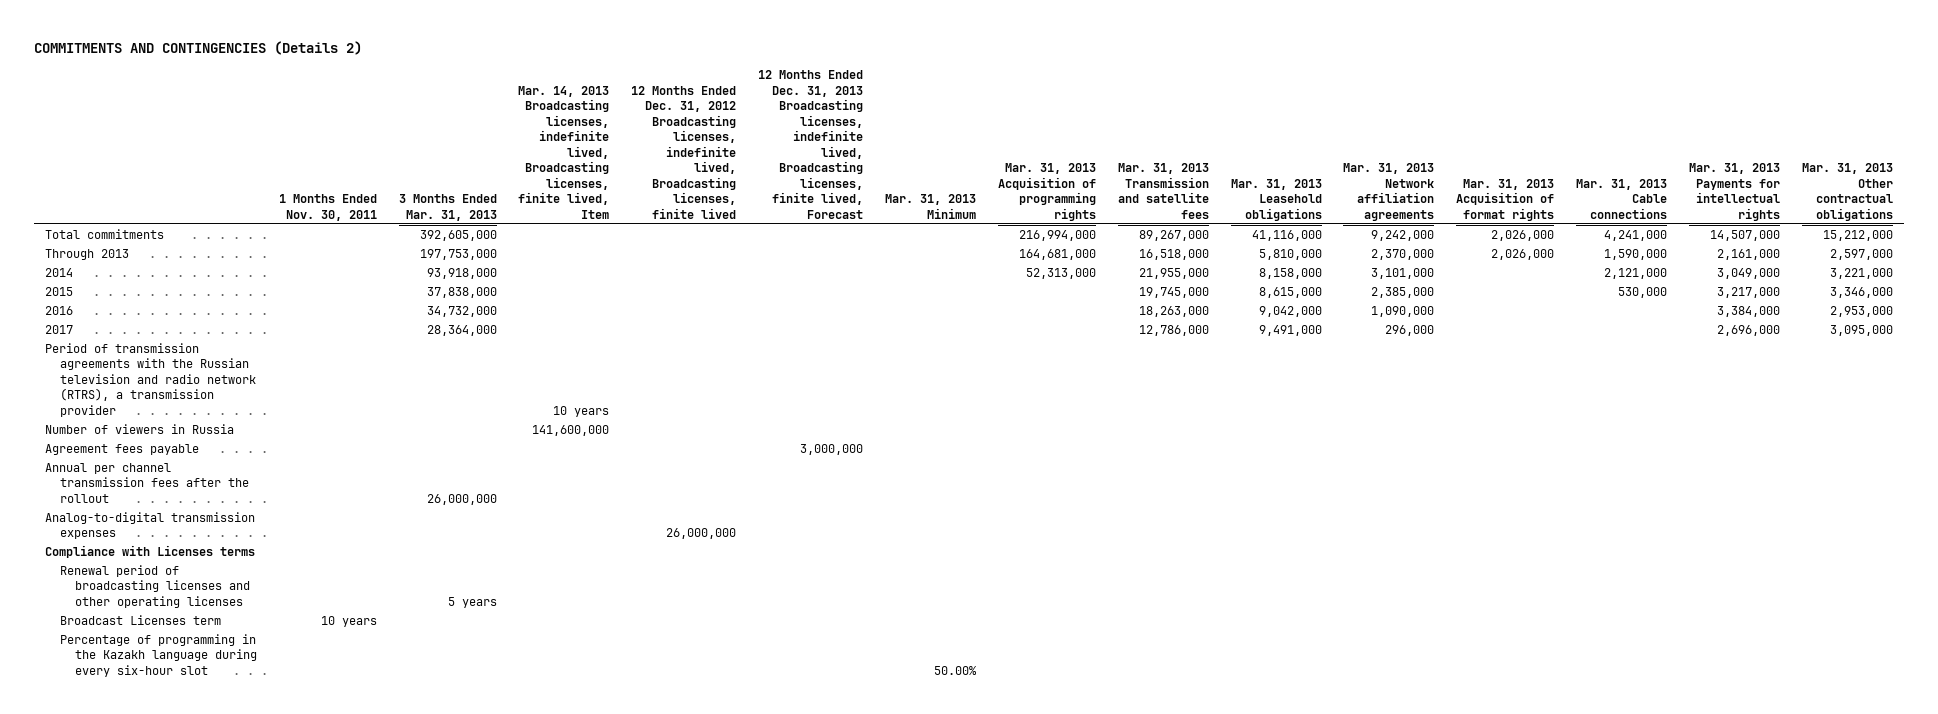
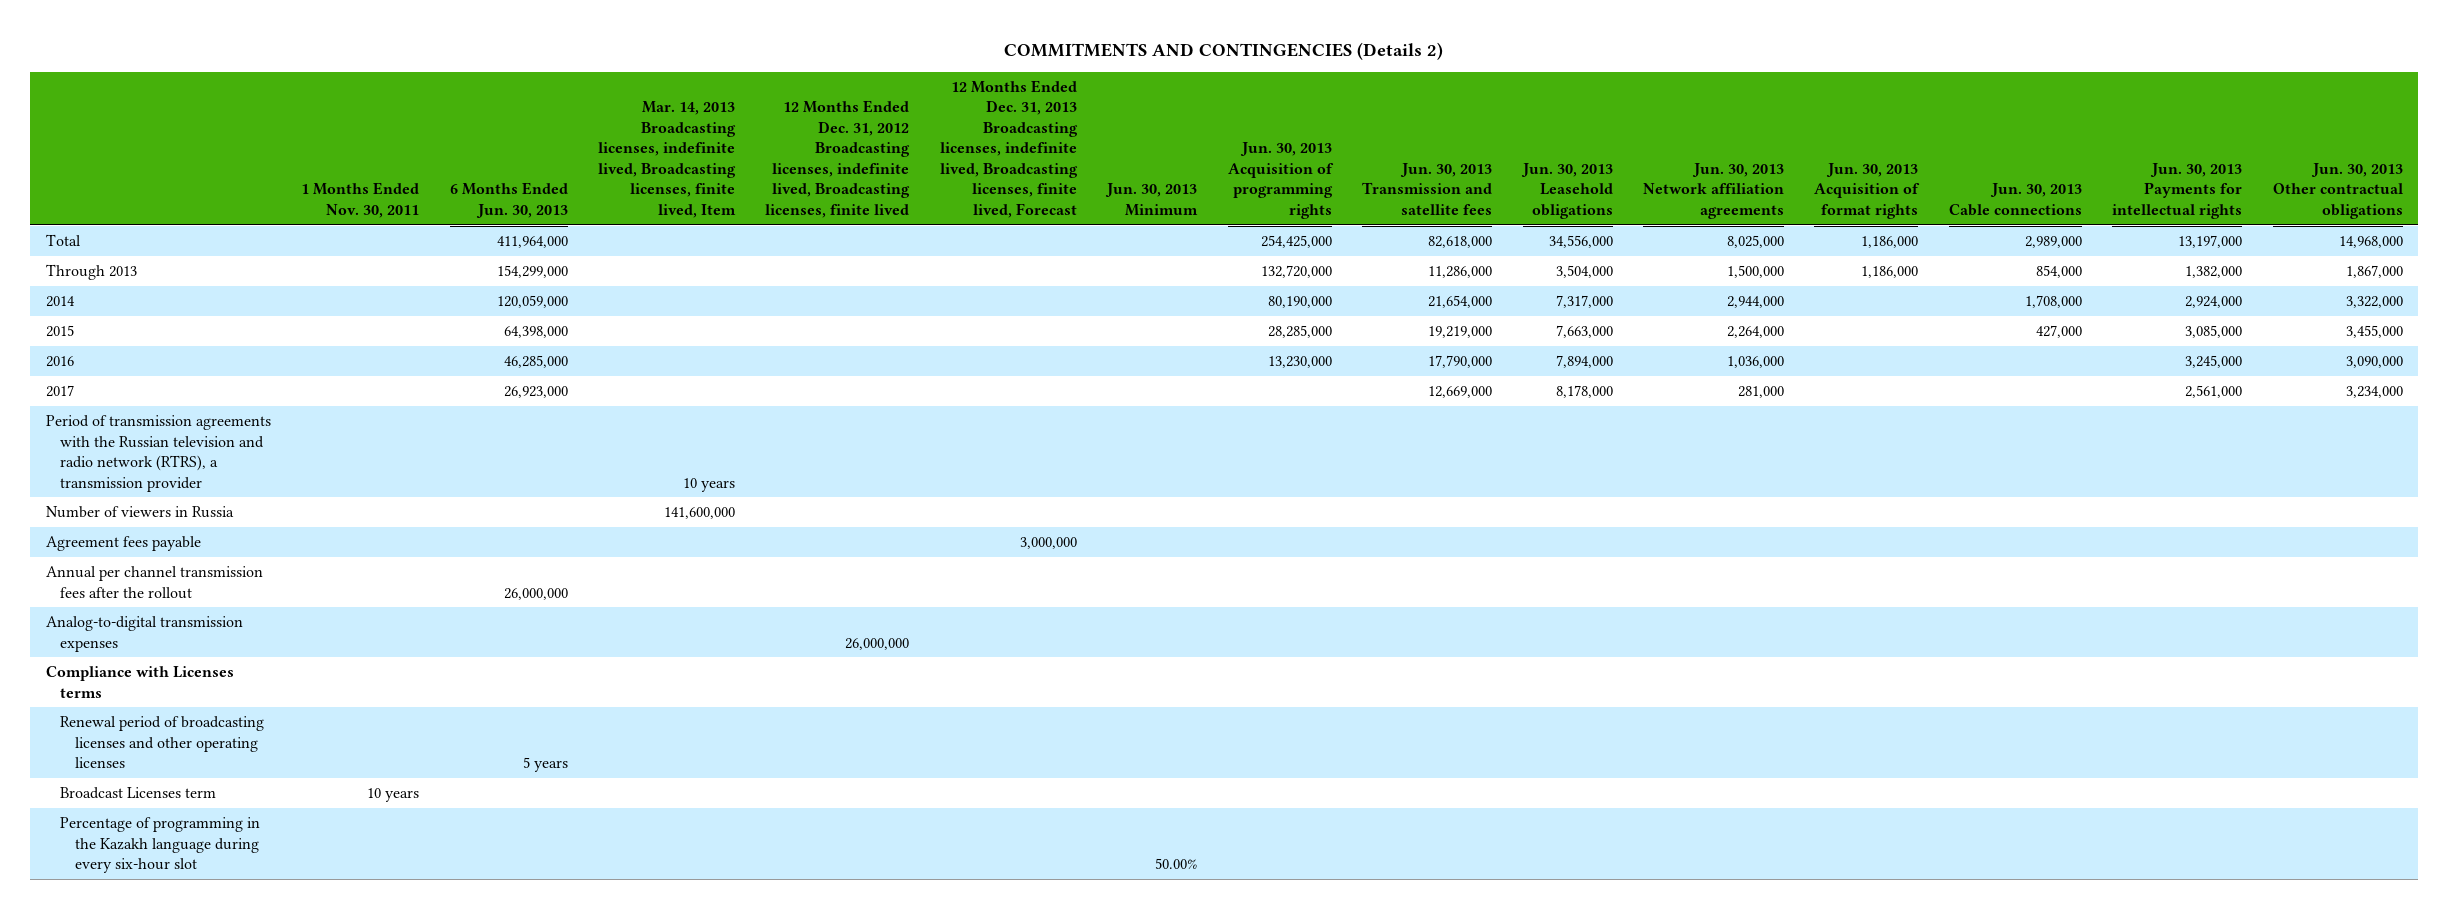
[398,194,497,221] 3 Months Ended Mar. 31, 2013 -> none
[885,194,977,219] Mar. 31, 2013 Minimum -> none
[997,163,1096,221] Mar. 31, 2013 Acquisition of programming rights -> none
[1117,163,1209,219] Mar. 31, 2013 Transmission and satellite fees -> none
[1230,178,1322,221] Mar. 31, 2013 Leasehold obligations -> none
[1343,163,1435,221] Mar. 31, 2013 Network affiliation agreements -> none
[1456,178,1555,221] Mar. 31, 2013 Acquisition of format rights -> none
[1576,178,1668,219] Mar. 31, 2013 Cable connections -> none
[1689,163,1781,221] Mar. 31, 2013 Payments for intellectual rights -> none
[1801,163,1893,221] Mar. 31, 2013 Other contractual obligations -> none
none -> [449,182,568,218] 6 Months Ended Jun. 30, 2013
none -> [1105,183,1199,216] Jun. 30, 2013 Minimum
none -> [1227,142,1334,219] Jun. 30, 2013 Acquisition of programming rights
none -> [1362,162,1493,215] Jun. 30, 2013 Transmission and satellite fees
none -> [1520,162,1613,219] Jun. 30, 2013 Leasehold obligations
none -> [1642,162,1784,219] Jun. 30, 2013 Network affiliation agreements
none -> [1814,162,1921,219] Jun. 30, 2013 Acquisition of format rights
none -> [1948,183,2082,216] Jun. 30, 2013 Cable connections
none -> [2112,162,2243,219] Jun. 30, 2013 Payments for intellectual rights
none -> [2272,162,2403,219] Jun. 30, 2013 Other contractual obligations
[45,228,165,239] Total commitments -> [45,234,81,247] Total

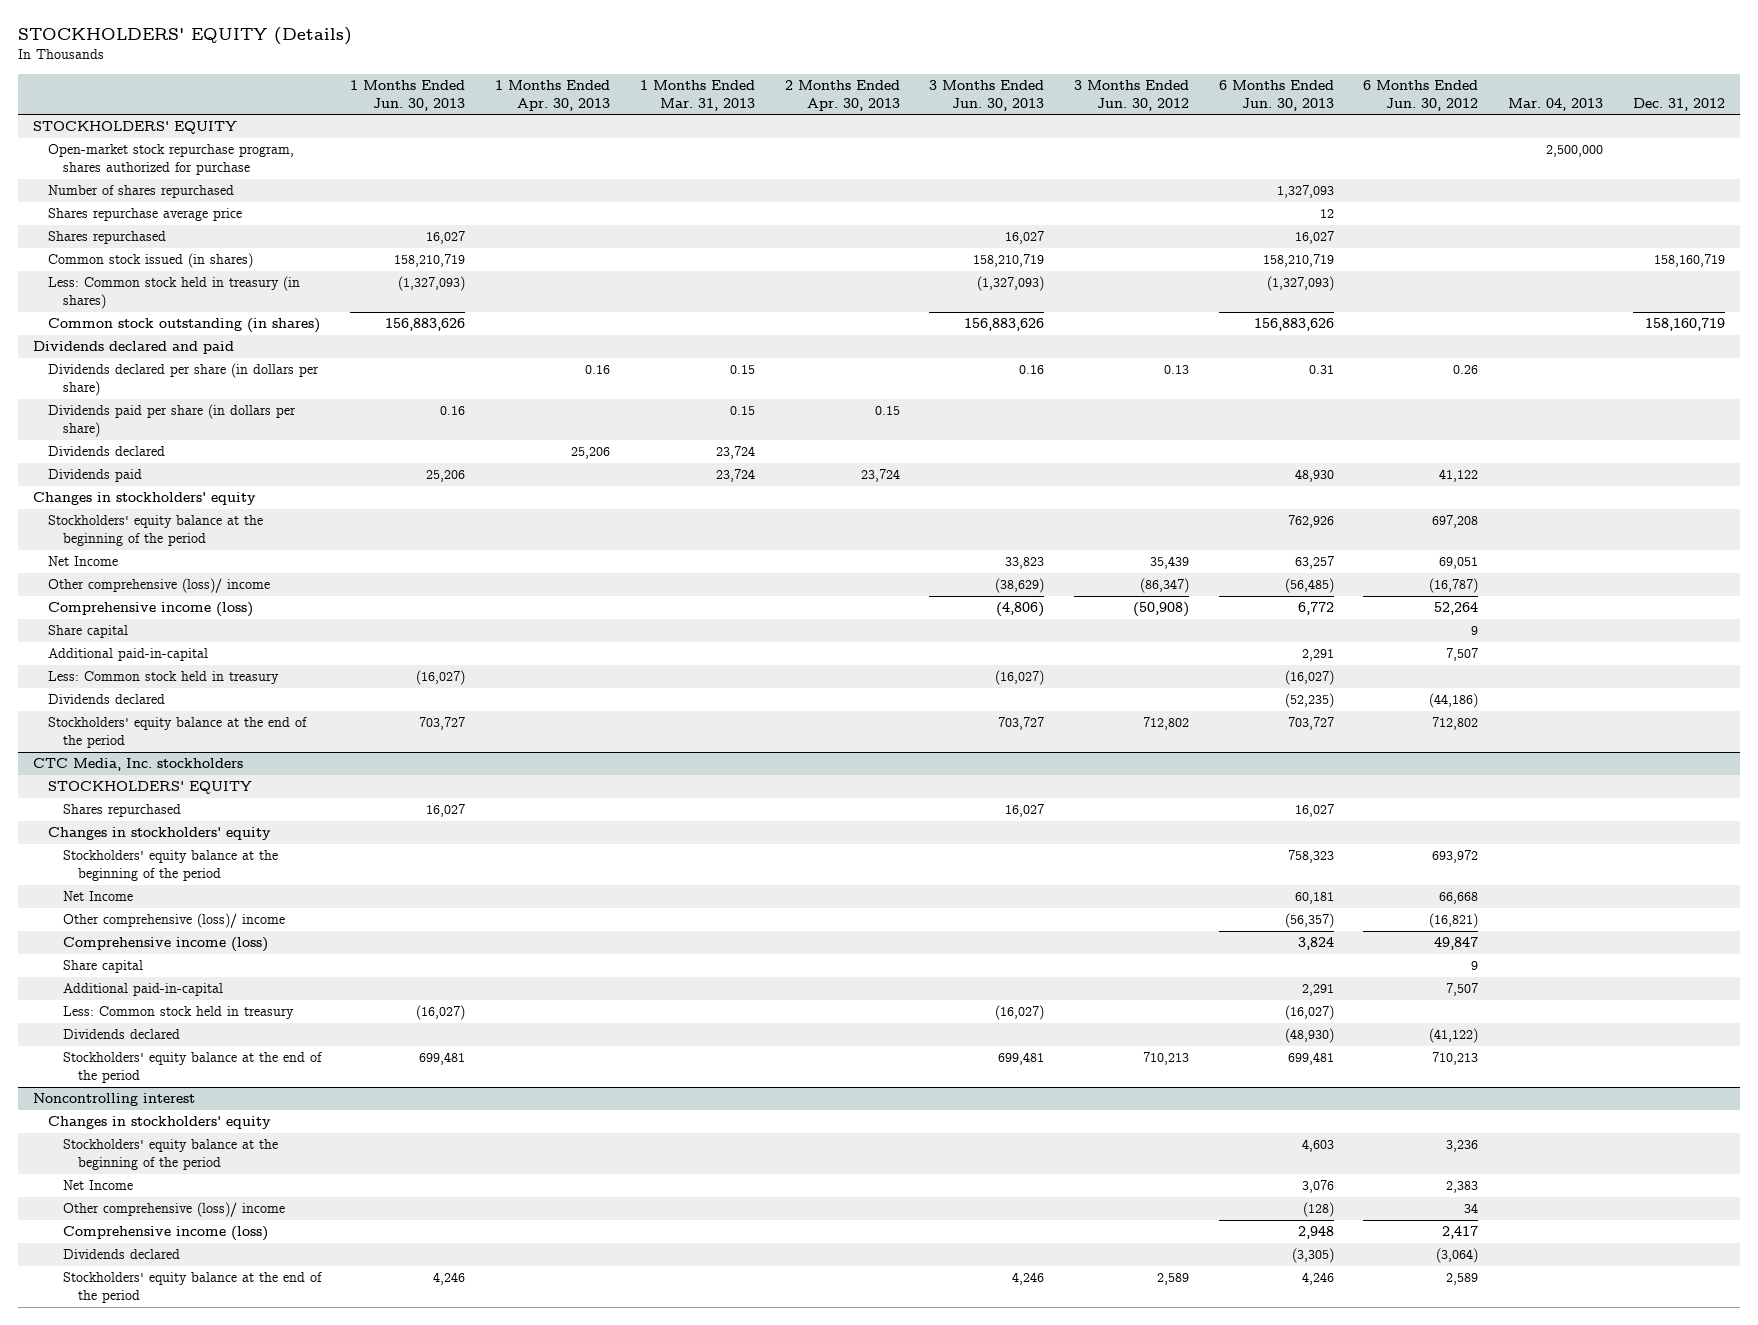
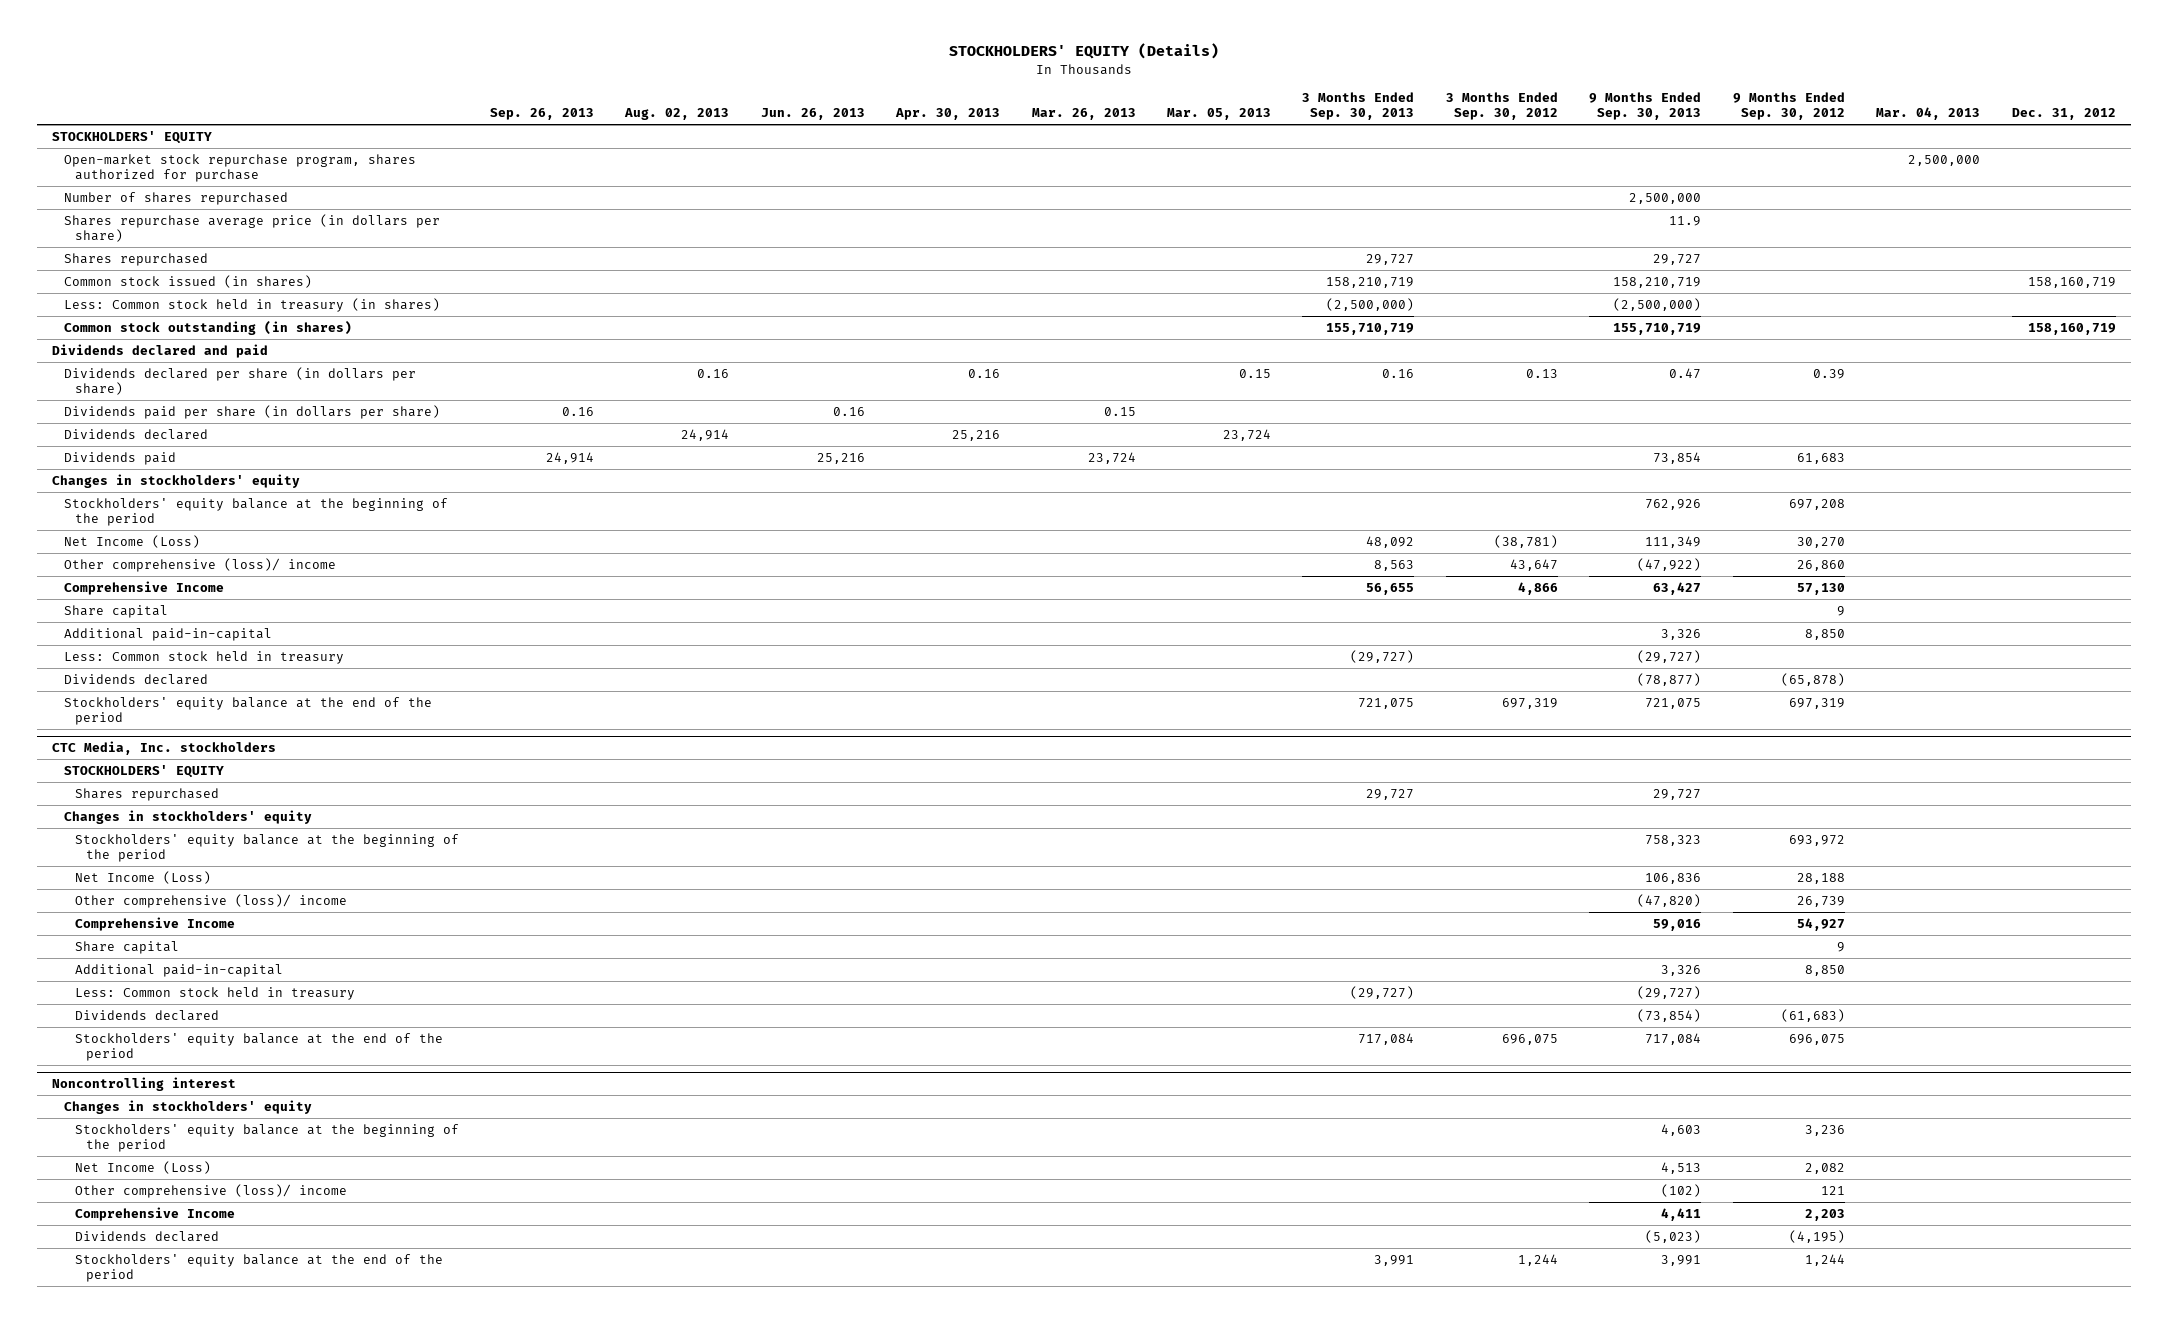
[350,79,466,111] 1 Months Ended Jun. 30, 2013 -> none
[495,79,611,111] 1 Months Ended Apr. 30, 2013 -> none
[639,79,755,111] 1 Months Ended Mar. 31, 2013 -> none
[784,79,900,111] 2 Months Ended Apr. 30, 2013 -> none
[929,79,1045,111] 3 Months Ended Jun. 30, 2013 -> none
[1074,79,1190,111] 3 Months Ended Jun. 30, 2012 -> none
[1218,79,1334,111] 6 Months Ended Jun. 30, 2013 -> none
[1363,79,1479,111] 6 Months Ended Jun. 30, 2012 -> none
none -> [489,108,594,121] Sep. 26, 2013
none -> [624,108,730,121] Aug. 02, 2013
none -> [760,108,865,121] Jun. 26, 2013
none -> [895,108,1001,121] Apr. 30, 2013
none -> [1031,108,1136,121] Mar. 26, 2013
none -> [1167,108,1272,121] Mar. 05, 2013
none -> [1302,92,1415,121] 3 Months Ended Sep. 30, 2013
none -> [1445,92,1558,121] 3 Months Ended Sep. 30, 2012
none -> [1589,92,1702,121] 9 Months Ended Sep. 30, 2013
none -> [1732,92,1845,121] 9 Months Ended Sep. 30, 2012
[47,208,242,222] Shares repurchase average price -> [63,213,440,243] Shares repurchase average price (in dollars per share)
[47,556,118,567] Net Income -> [63,534,200,548] Net Income (Loss)
[47,602,253,618] Comprehensive income (loss) -> [63,580,224,595] Comprehensive Income
[62,891,133,902] Net Income -> [74,870,211,884] Net Income (Loss)
[62,937,268,953] Comprehensive income (loss) -> [74,916,235,931] Comprehensive Income
[62,1180,133,1191] Net Income -> [74,1160,211,1174] Net Income (Loss)
[62,1226,268,1242] Comprehensive income (loss) -> [74,1206,235,1221] Comprehensive Income

